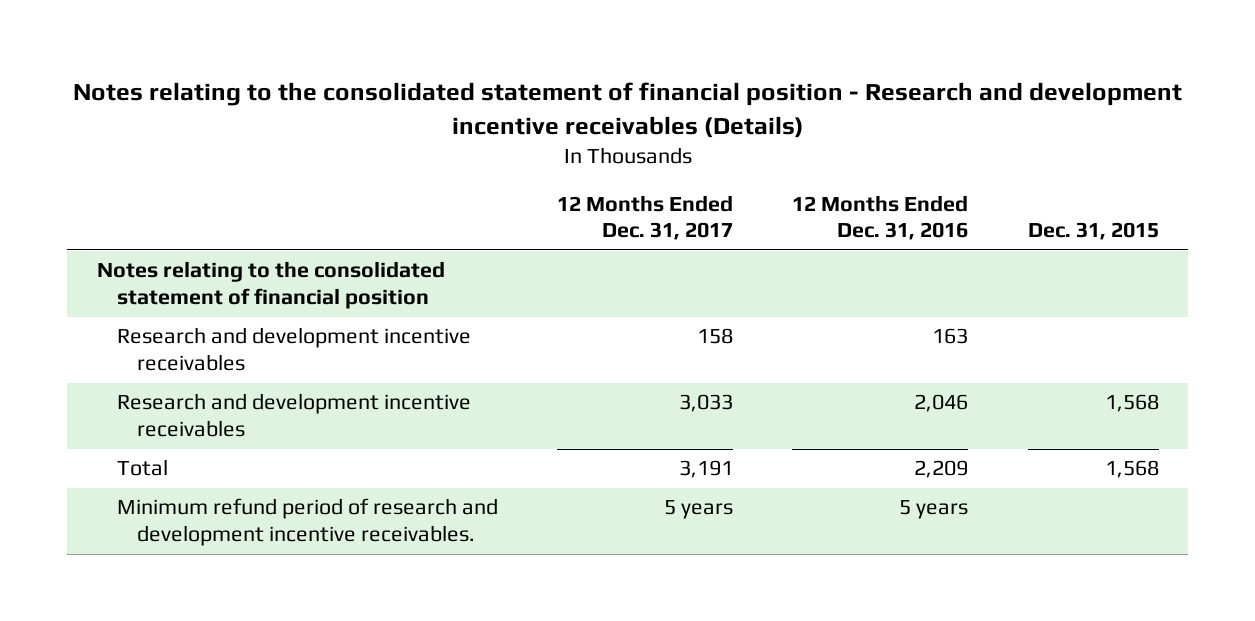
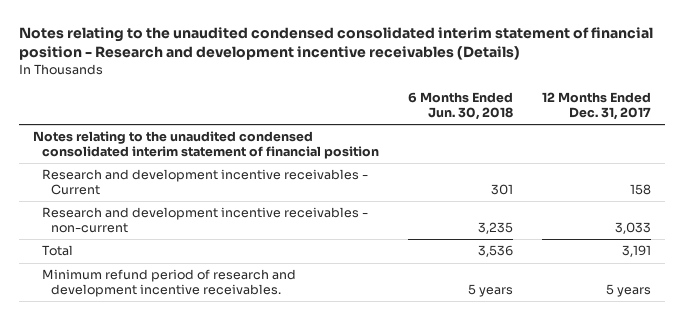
[72,82,1182,138] Notes relating to the consolidated statement of financial position - Research and development incentive receivables (Details) -> [19,27,654,61] Notes relating to the unaudited condensed consolidated interim statement of financial position - Research and development incentive receivables (Details)
[792,194,969,241] 12 Months Ended Dec. 31, 2016 -> none
[1027,222,1159,241] Dec. 31, 2015 -> none
none -> [408,92,514,120] 6 Months Ended Jun. 30, 2018
[96,261,445,310] Notes relating to the consolidated statement of financial position -> [33,131,380,159] Notes relating to the unaudited condensed consolidated interim statement of financial position
[116,327,471,372] Research and development incentive receivables -> [42,169,369,195] Research and development incentive receivables - Current
[116,393,471,438] Research and development incentive receivables -> [42,207,369,233] Research and development incentive receivables - non-current

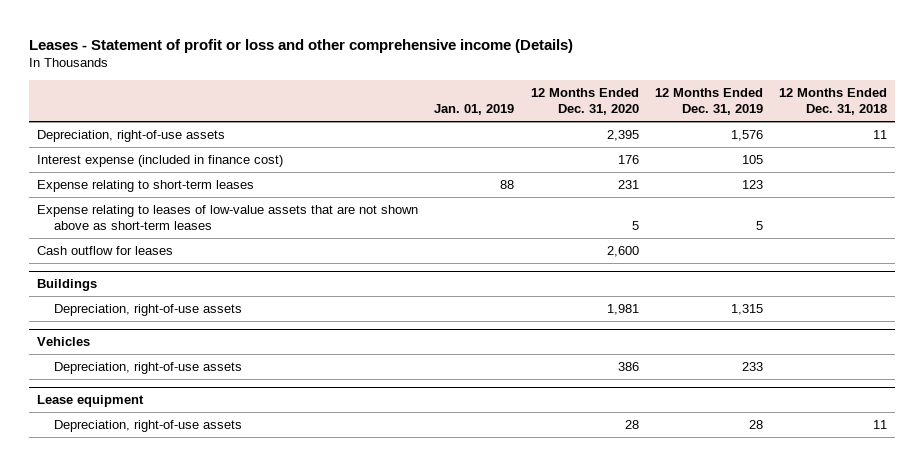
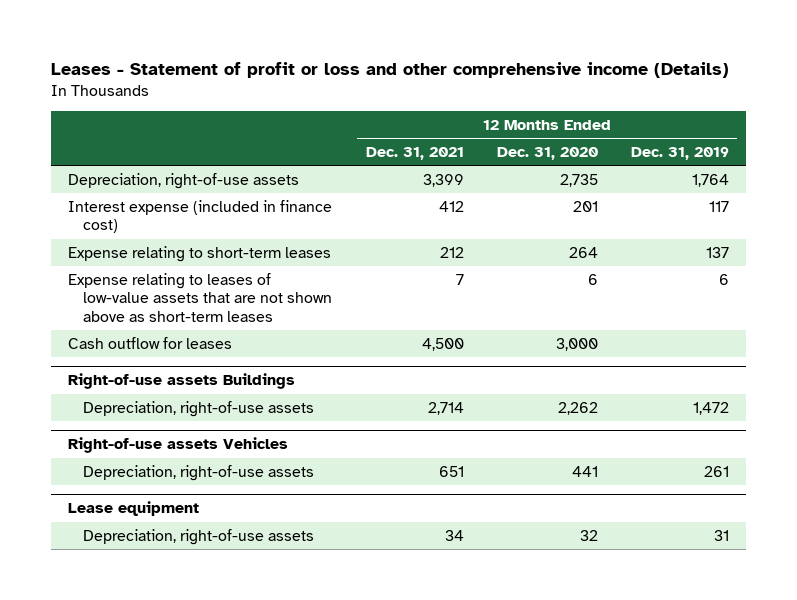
[434,104,515,116] Jan. 01, 2019 -> none
[778,87,887,116] 12 Months Ended Dec. 31, 2018 -> none
none -> [365,146,464,160] Dec. 31, 2021
[606,129,639,141] 2,395 -> [559,173,598,187] 2,735
[730,129,763,141] 1,576 -> [692,173,730,187] 1,764
[617,154,639,164] 176 -> [572,200,598,212] 201
[741,154,763,164] 105 -> [709,200,730,212] 117
[617,179,639,189] 231 -> [568,246,598,258] 264
[741,179,763,189] 123 -> [706,246,730,258] 137
[631,221,639,231] 5 -> [587,273,598,285] 6
[755,221,763,231] 5 -> [719,273,730,285] 6
[606,245,639,257] 2,600 -> [555,337,598,351] 3,000
[37,279,98,292] Buildings -> [67,373,295,390] Right-of-use assets Buildings
[606,303,639,315] 1,981 -> [557,401,598,415] 2,262
[730,303,763,315] 1,315 -> [693,401,730,415] 1,472
[37,337,91,347] Vehicles -> [67,437,288,454] Right-of-use assets Vehicles
[617,361,639,371] 386 -> [571,465,598,477] 441
[741,361,763,371] 233 -> [704,465,730,477] 261
[624,419,639,429] 28 -> [579,529,598,541] 32
[748,419,763,429] 28 -> [714,529,730,541] 31

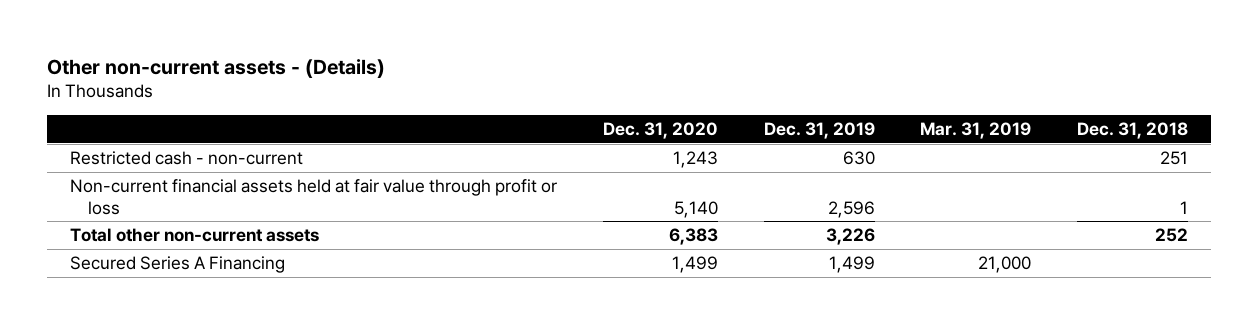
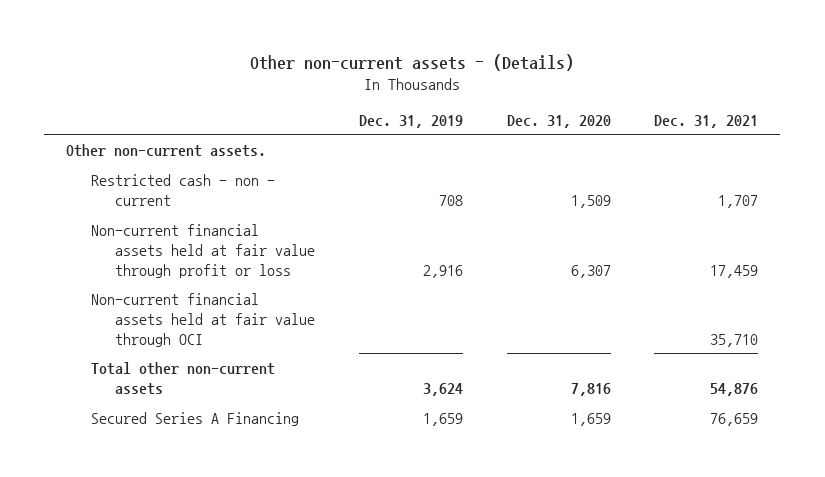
[920,121,1032,139] Mar. 31, 2019 -> none
[1077,121,1189,139] Dec. 31, 2018 -> none
none -> [654,114,759,128] Dec. 31, 2021
none -> [66,143,267,157] Other non-current assets.
[69,151,303,166] Restricted cash - non-current -> [90,173,275,206] Restricted cash - non - current
[672,151,718,169] 1,243 -> [570,194,611,208] 1,509
[842,151,875,166] 630 -> [438,194,463,206] 708
[673,200,718,218] 5,140 -> [570,264,611,278] 6,307
[827,200,875,218] 2,596 -> [422,264,463,278] 2,916
none -> [90,292,315,347] Non-current financial assets held at fair value through OCI
[668,228,718,246] 6,383 -> [570,382,611,396] 7,816
[825,228,875,246] 3,226 -> [422,382,463,396] 3,624
[671,256,718,274] 1,499 -> [570,412,611,426] 1,659
[828,256,875,274] 1,499 -> [422,412,463,426] 1,659

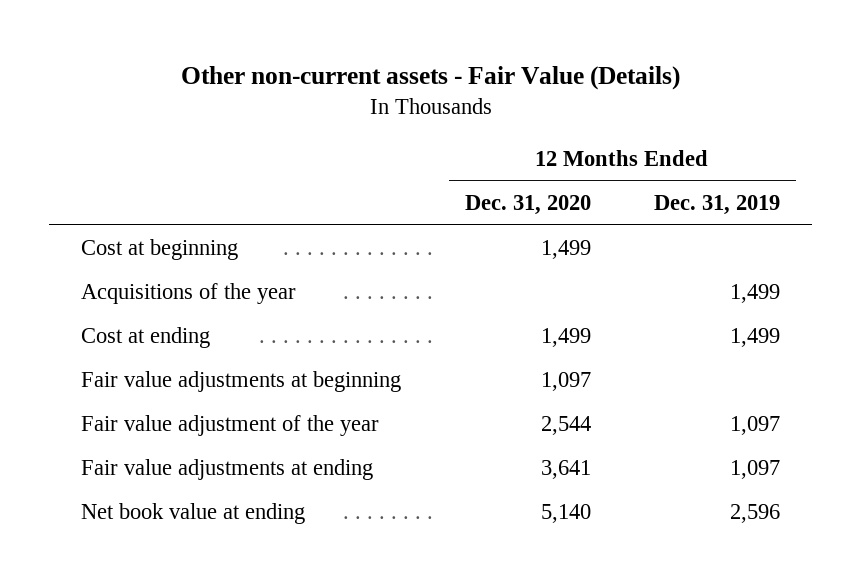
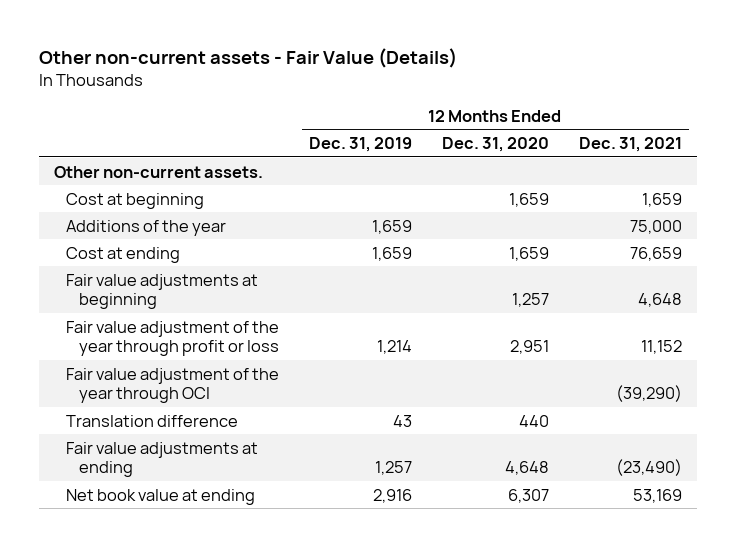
none -> [578,137,682,153] Dec. 31, 2021
none -> [53,165,263,178] Other non-current assets.
[540,240,591,260] 1,499 -> [508,192,549,207] 1,659
[80,283,296,305] Acquisitions of the year -> [66,219,227,236] Additions of the year
[730,284,781,304] 1,499 -> [372,219,413,234] 1,659
[540,328,591,348] 1,499 -> [508,246,549,261] 1,659
[730,328,781,348] 1,499 -> [372,246,413,261] 1,659
[540,372,591,392] 1,097 -> [511,293,549,308] 1,257
[80,415,379,437] Fair value adjustment of the year -> [66,320,280,357] Fair value adjustment of the year through profit or loss
[540,416,591,436] 2,544 -> [509,340,549,355] 2,951
[730,416,781,436] 1,097 -> [377,340,413,355] 1,214
none -> [66,367,280,404] Fair value adjustment of the year through OCI
none -> [66,414,239,427] Translation difference
[540,460,591,480] 3,641 -> [504,461,549,476] 4,648
[730,460,781,480] 1,097 -> [375,461,413,476] 1,257
[540,504,591,524] 5,140 -> [507,488,549,503] 6,307
[730,504,781,524] 2,596 -> [373,488,413,503] 2,916

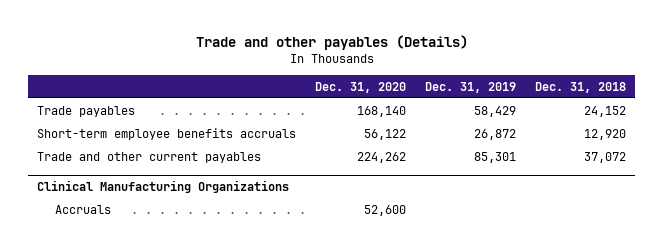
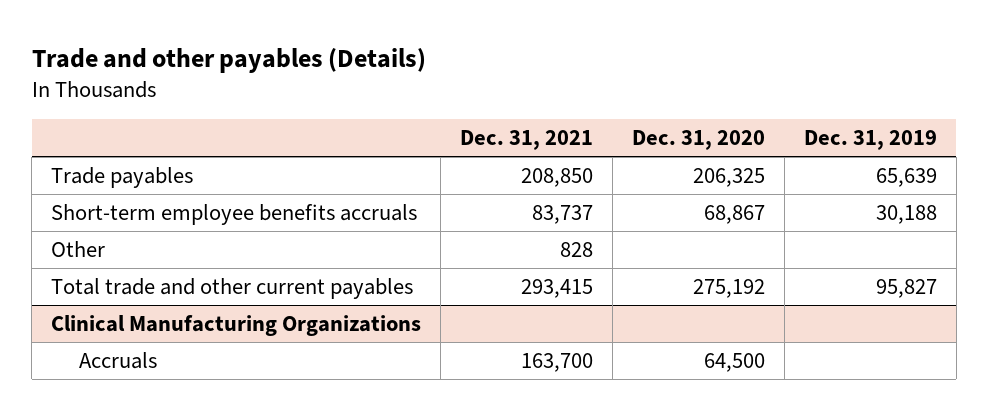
[534,81,626,93] Dec. 31, 2018 -> none
none -> [460,130,594,151] Dec. 31, 2021
[357,105,407,117] 168,140 -> [692,167,765,187] 206,325
[474,105,517,117] 58,429 -> [875,167,937,187] 65,639
[364,128,407,140] 56,122 -> [703,204,765,224] 68,867
[474,128,517,140] 26,872 -> [875,204,937,224] 30,188
none -> [51,240,106,257] Other
[37,151,262,163] Trade and other current payables -> [51,277,414,299] Total trade and other current payables
[357,151,407,163] 224,262 -> [692,278,765,298] 275,192
[474,151,517,163] 85,301 -> [875,278,937,298] 95,827
[364,204,407,216] 52,600 -> [703,352,765,372] 64,500

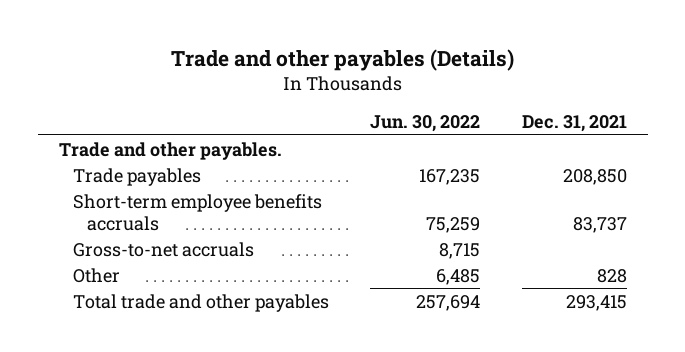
[631,130,765,151] Dec. 31, 2020 -> none
[803,130,937,151] Dec. 31, 2019 -> none
none -> [370,115,481,133] Jun. 30, 2022
none -> [58,141,282,160] Trade and other payables.
none -> [72,241,254,257] Gross-to-net accruals
[51,314,422,336] Clinical Manufacturing Organizations -> none
[79,351,158,369] Accruals -> none
[51,277,414,299] Total trade and other current payables -> [72,293,329,312] Total trade and other payables

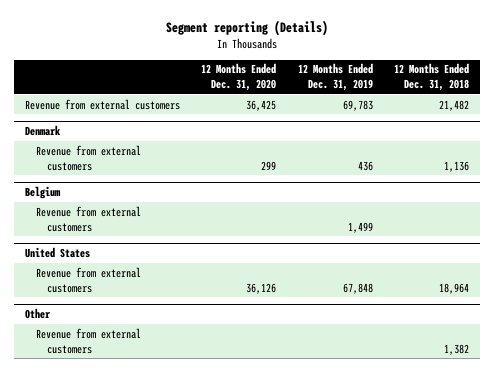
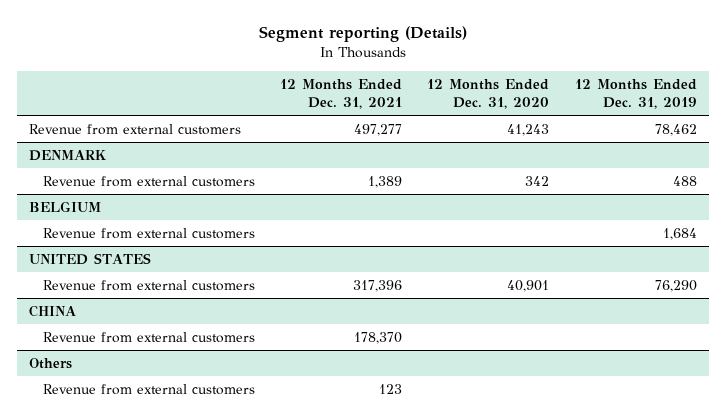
[394,63,470,92] 12 Months Ended Dec. 31, 2018 -> none
none -> [280,78,403,109] 12 Months Ended Dec. 31, 2021
[24,308,51,320] Other -> none
[246,99,277,111] 36,425 -> [507,124,550,137] 41,243
[342,99,373,111] 69,783 -> [654,124,697,137] 78,462
[24,125,61,137] Denmark -> [29,150,108,162] DENMARK
[261,160,277,170] 299 -> [525,176,550,187] 342
[357,160,373,171] 436 -> [672,176,697,187] 488
[24,186,61,200] Belgium -> [29,201,102,213] BELGIUM
[347,221,373,233] 1,499 -> [662,228,697,241] 1,684
[24,247,90,259] United States -> [29,253,152,266] UNITED STATES
[246,282,277,294] 36,126 -> [507,280,550,293] 40,901
[342,282,373,294] 67,848 -> [654,280,697,293] 76,290
none -> [29,305,77,318] CHINA
none -> [29,358,73,370] Others
none -> [42,384,255,396] Revenue from external customers

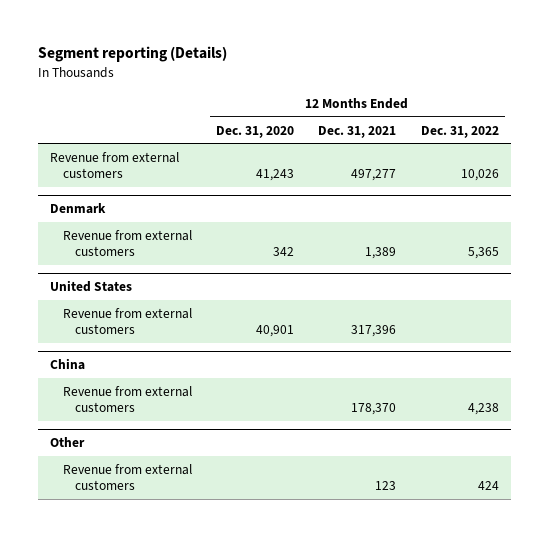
[574,78,697,109] 12 Months Ended Dec. 31, 2019 -> none
none -> [420,125,499,138] Dec. 31, 2022
[29,150,108,162] DENMARK -> [49,202,106,214] Denmark
[29,201,102,213] BELGIUM -> none
[42,228,255,240] Revenue from external customers -> none
[29,253,152,266] UNITED STATES -> [49,279,132,292] United States
[29,305,77,318] CHINA -> [49,357,85,370] China
[29,358,73,370] Others -> [49,436,85,447] Other

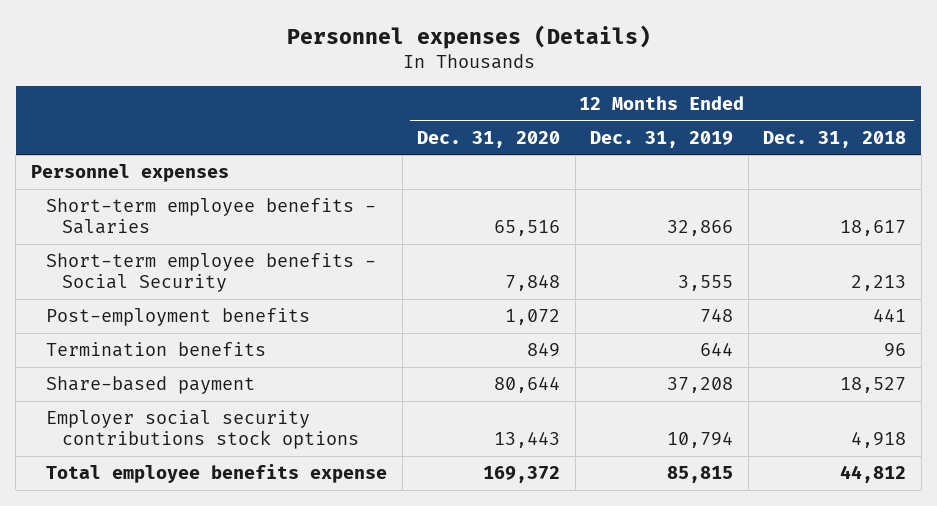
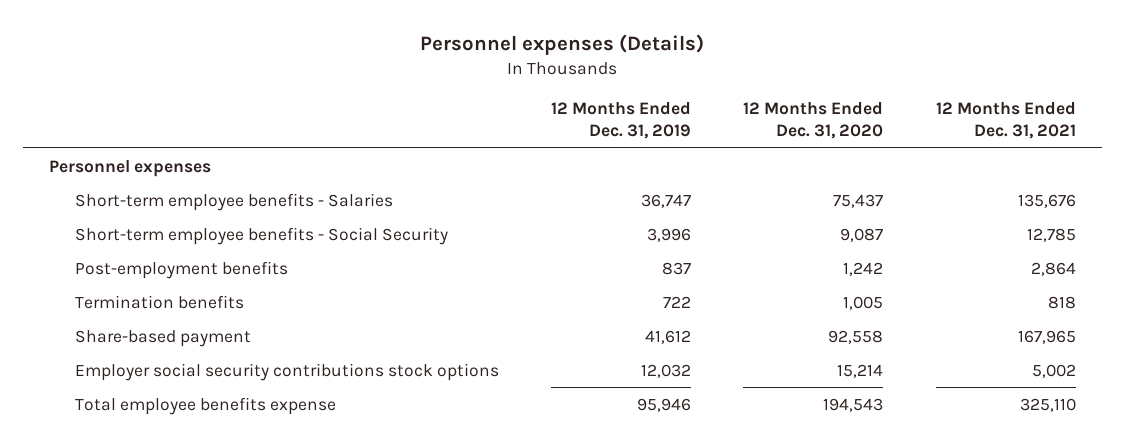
[763,130,907,148] Dec. 31, 2018 -> none
none -> [935,102,1076,140] 12 Months Ended Dec. 31, 2021
[494,220,561,237] 65,516 -> [833,193,884,208] 75,437
[667,220,734,237] 32,866 -> [640,193,691,208] 36,747
[505,275,561,292] 7,848 -> [840,227,884,242] 9,087
[678,275,734,292] 3,555 -> [646,227,691,242] 3,996
[505,309,561,326] 1,072 -> [843,261,884,276] 1,242
[700,309,734,323] 748 -> [661,261,691,275] 837
[527,343,561,358] 849 -> [843,295,884,310] 1,005
[700,343,734,357] 644 -> [662,295,691,308] 722
[494,377,561,394] 80,644 -> [828,329,884,344] 92,558
[667,377,734,394] 37,208 -> [644,329,691,344] 41,612
[494,432,561,449] 13,443 -> [837,363,884,378] 15,214
[667,432,734,449] 10,794 -> [640,363,691,378] 12,032
[483,466,561,484] 169,372 -> [823,397,884,412] 194,543
[667,466,734,484] 85,815 -> [636,397,691,412] 95,946

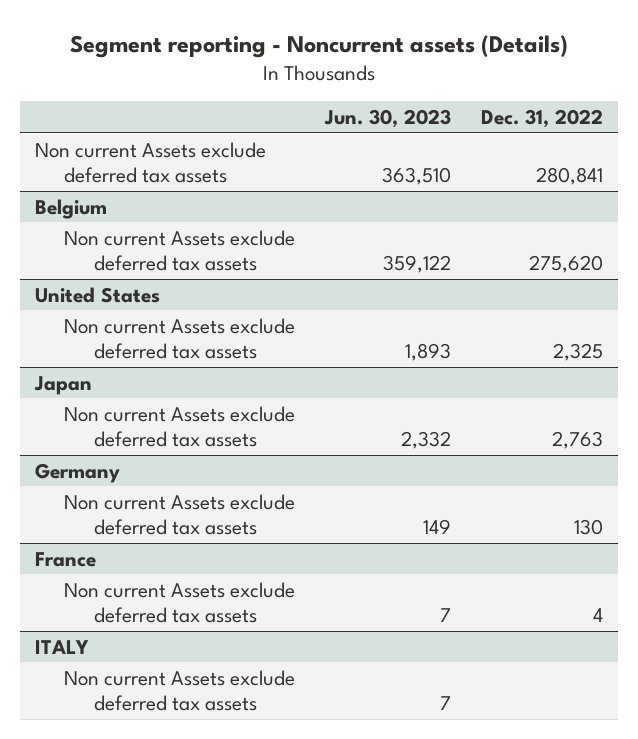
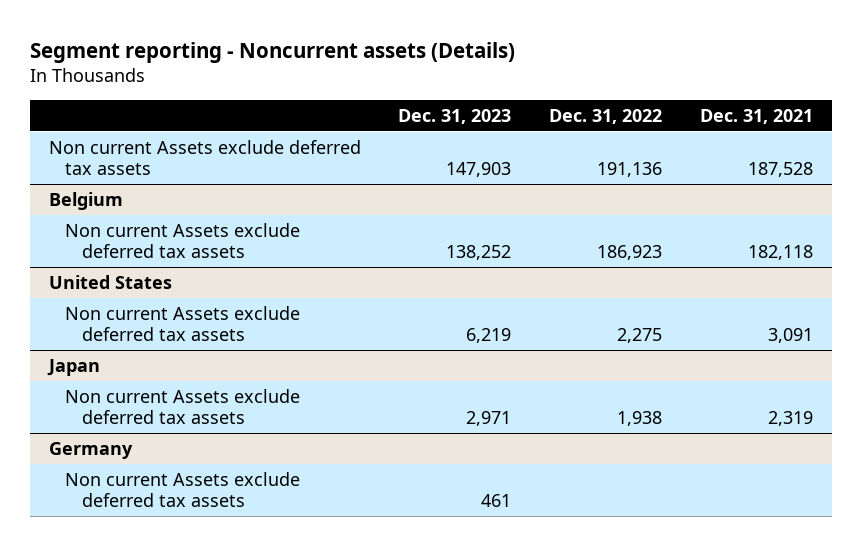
[324,108,452,128] Jun. 30, 2023 -> none
none -> [398,108,512,124] Dec. 31, 2023
none -> [700,108,814,124] Dec. 31, 2021
[536,166,604,185] 280,841 -> [597,161,663,177] 191,136
[529,254,604,273] 275,620 -> [597,244,663,260] 186,923
[553,342,604,361] 2,325 -> [617,327,663,343] 2,275
[552,430,604,449] 2,763 -> [617,410,663,426] 1,938
[64,493,296,535] Non current Assets exclude deferred tax assets -> none
[34,551,96,567] France -> none
[64,581,296,623] Non current Assets exclude deferred tax assets -> none
[34,639,89,654] ITALY -> none

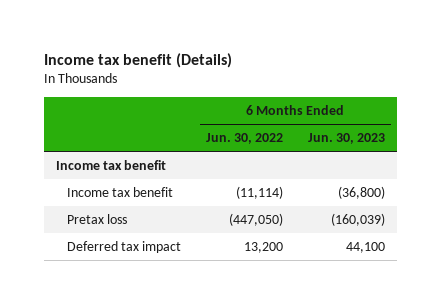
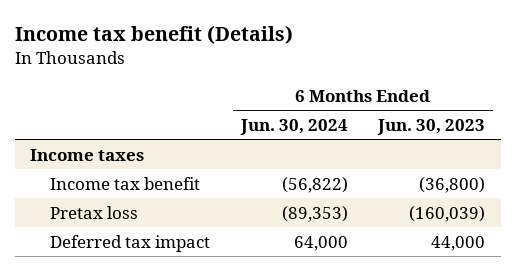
[205,133,283,145] Jun. 30, 2022 -> none
none -> [239,119,348,136] Jun. 30, 2024
[56,159,167,170] Income tax benefit -> [30,148,145,161] Income taxes
[345,241,385,253] 44,100 -> [431,235,486,251] 44,000

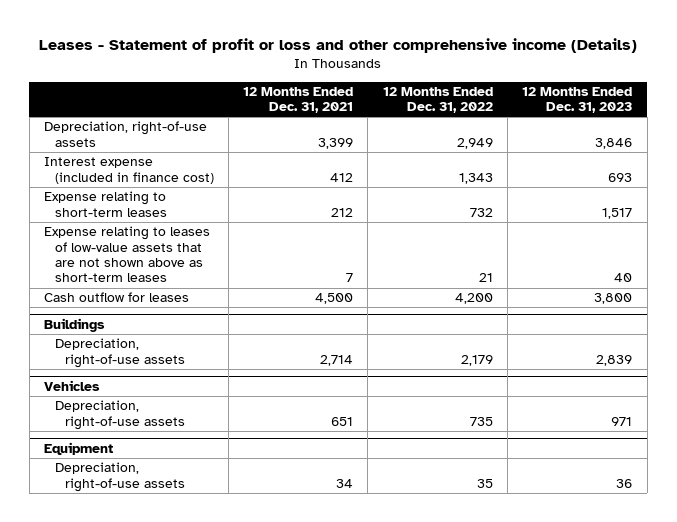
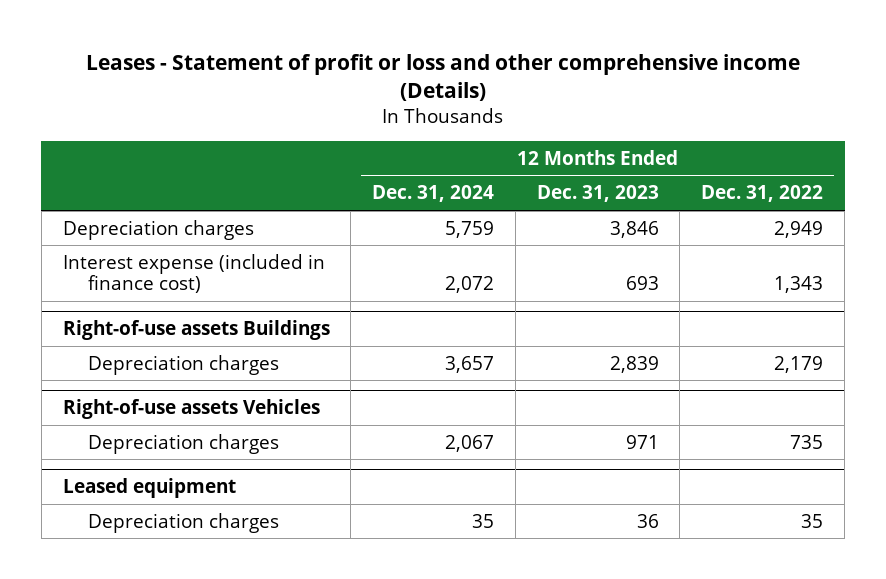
[243,86,354,114] 12 Months Ended Dec. 31, 2021 -> none
none -> [372,185,495,203] Dec. 31, 2024
[44,121,208,147] Depreciation, right-of-use assets -> [62,219,254,240] Depreciation charges
[44,191,167,217] Expense relating to short-term leases -> none
[44,226,211,283] Expense relating to leases of low-value assets that are not shown above as short-term leases -> none
[44,292,190,303] Cash outflow for leases -> none
[44,317,106,332] Buildings -> [62,320,330,341] Right-of-use assets Buildings
[54,338,185,368] Depreciation, right-of-use assets -> [88,354,280,375] Depreciation charges
[44,379,101,391] Vehicles -> [62,399,320,420] Right-of-use assets Vehicles
[54,400,185,430] Depreciation, right-of-use assets -> [88,433,280,454] Depreciation charges
[44,441,114,455] Equipment -> [62,478,236,499] Leased equipment
[54,462,185,492] Depreciation, right-of-use assets -> [88,512,280,533] Depreciation charges

